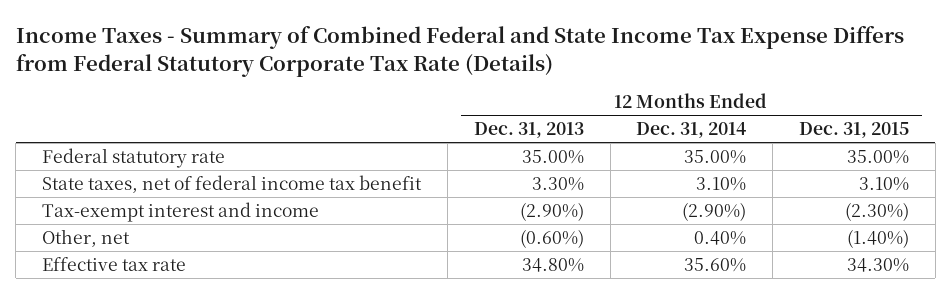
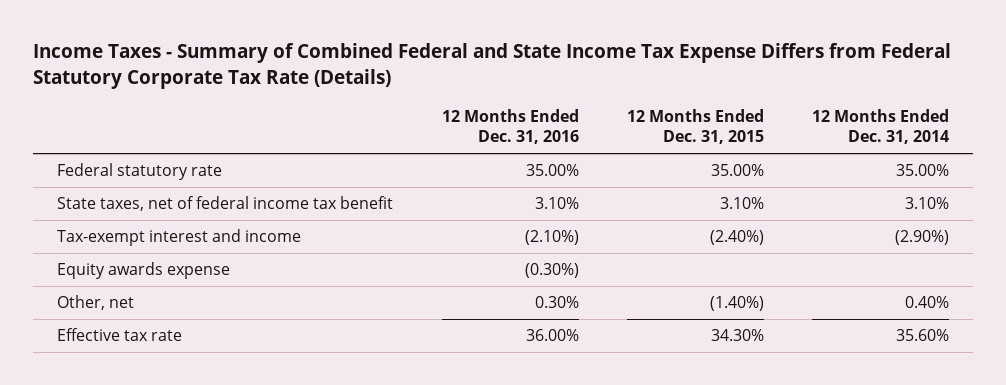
[473,122,584,139] Dec. 31, 2013 -> none
none -> [441,109,579,145] 12 Months Ended Dec. 31, 2016
[845,201,910,221] (2.30%) -> [709,230,764,246] (2.40%)
none -> [57,262,231,280] Equity awards expense

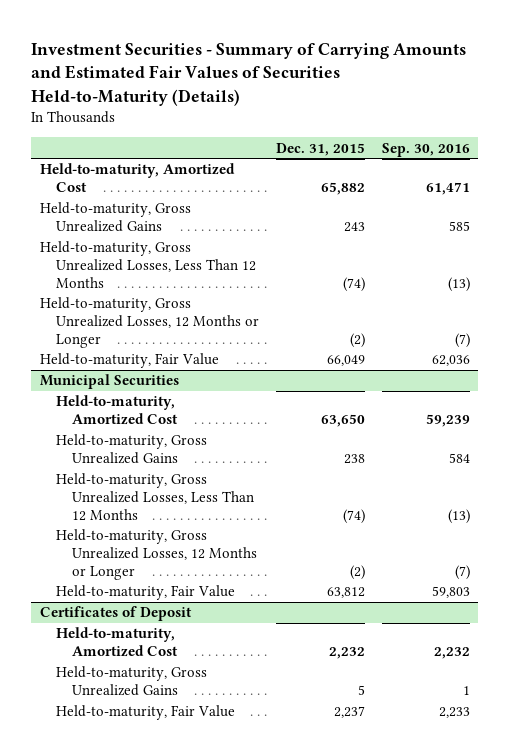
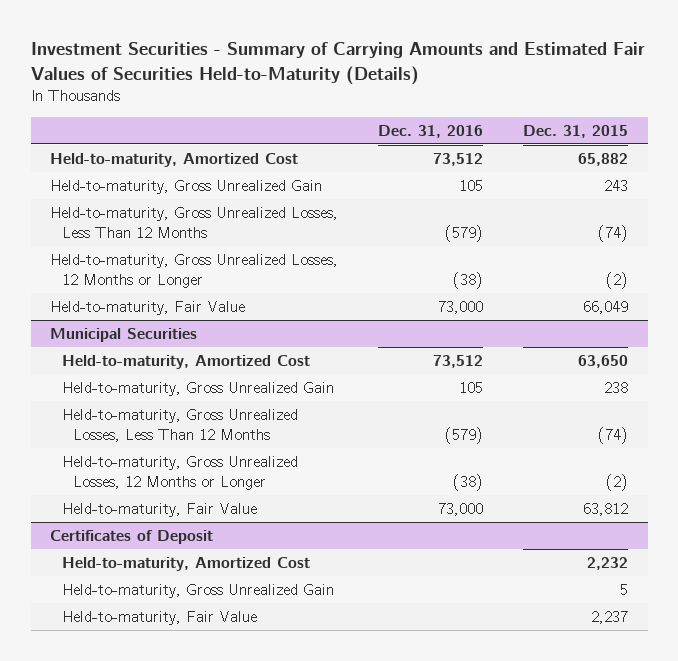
[381,142,470,157] Sep. 30, 2016 -> none
none -> [378,124,484,138] Dec. 31, 2016
[39,202,191,233] Held-to-maturity, Gross Unrealized Gains -> [50,179,323,194] Held-to-maturity, Gross Unrealized Gain
[56,434,208,465] Held-to-maturity, Gross Unrealized Gains -> [61,381,334,396] Held-to-maturity, Gross Unrealized Gain
[56,666,208,697] Held-to-maturity, Gross Unrealized Gains -> [61,583,334,598] Held-to-maturity, Gross Unrealized Gain

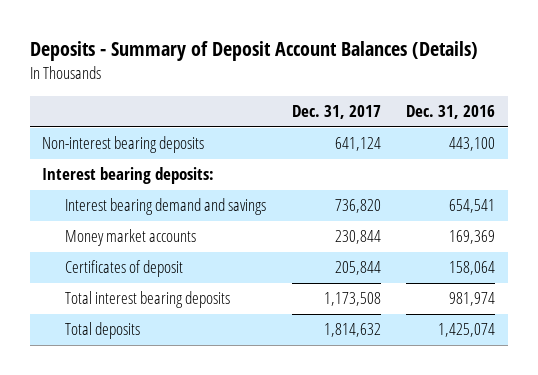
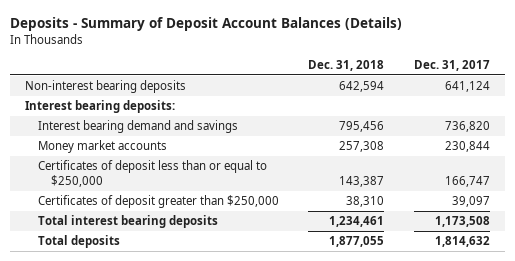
[406,105,496,120] Dec. 31, 2016 -> none
none -> [308,60,385,72] Dec. 31, 2018
[65,260,184,278] Certificates of deposit -> none
none -> [37,159,267,187] Certificates of deposit less than or equal to $250,000
none -> [37,194,279,208] Certificates of deposit greater than $250,000

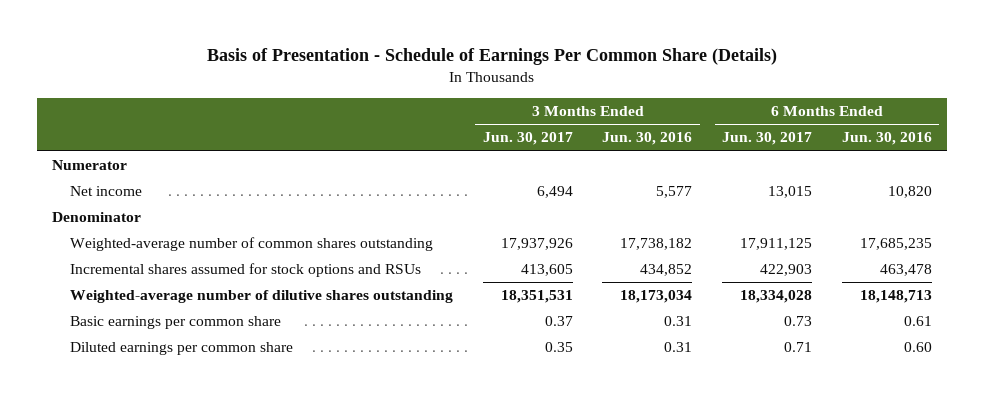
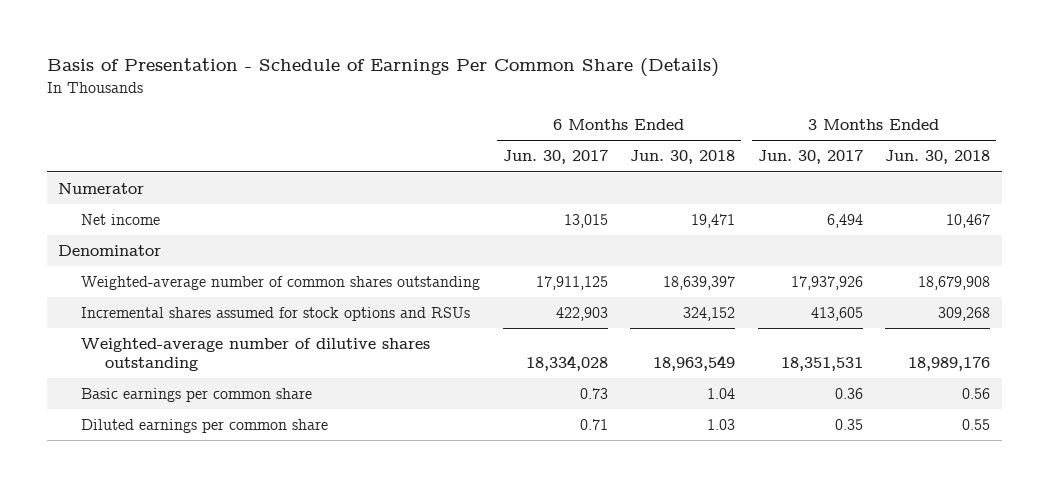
[602,132,693,146] Jun. 30, 2016 -> none
[841,132,932,146] Jun. 30, 2016 -> none
none -> [630,150,736,165] Jun. 30, 2018
none -> [885,150,991,165] Jun. 30, 2018
[544,316,573,327] 0.37 -> [834,388,863,400] 0.36

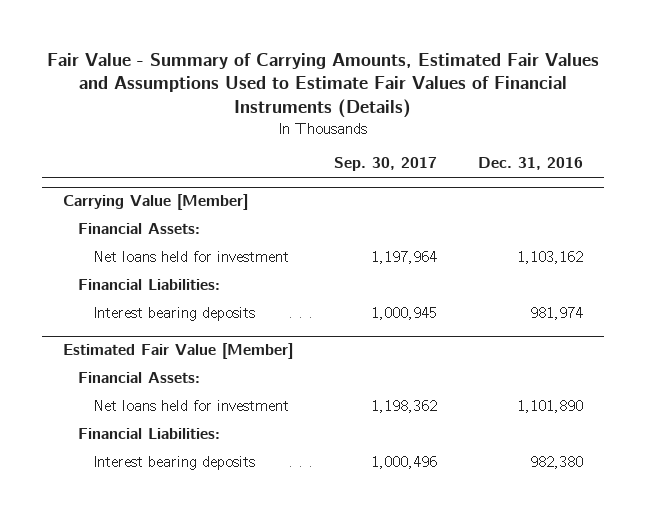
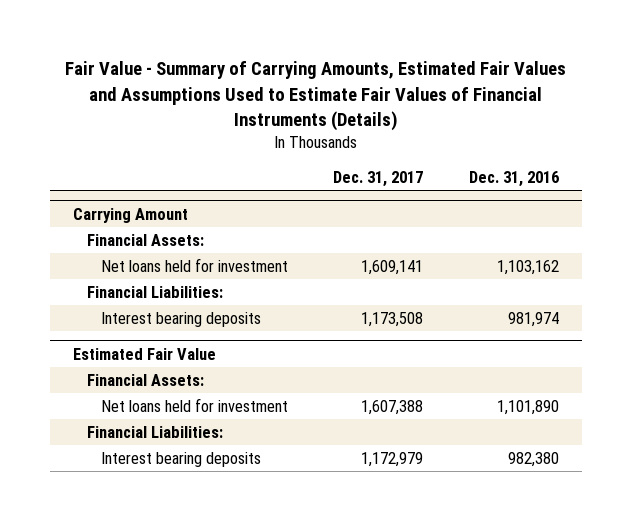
[334,157,438,172] Sep. 30, 2017 -> none
none -> [333,170,424,187] Dec. 31, 2017
[62,194,248,211] Carrying Value [Member] -> [72,207,188,223] Carrying Amount
[62,343,293,360] Estimated Fair Value [Member] -> [72,347,216,360] Estimated Fair Value

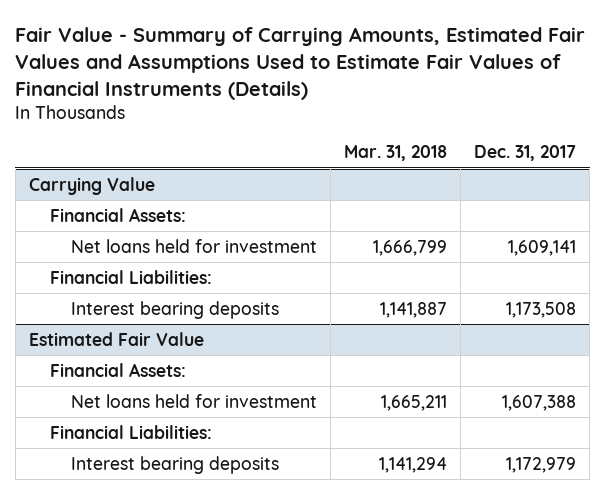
[468,170,559,187] Dec. 31, 2016 -> none
none -> [344,145,448,162] Mar. 31, 2018
[72,207,188,223] Carrying Amount -> [28,176,155,195] Carrying Value

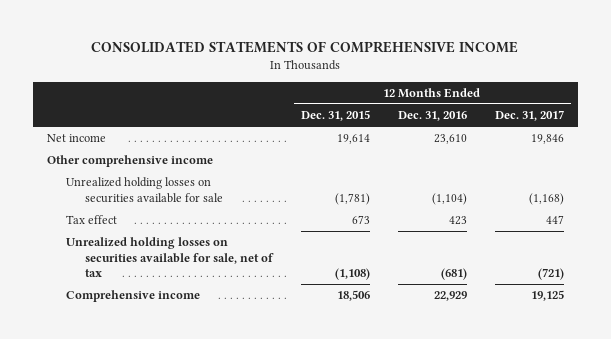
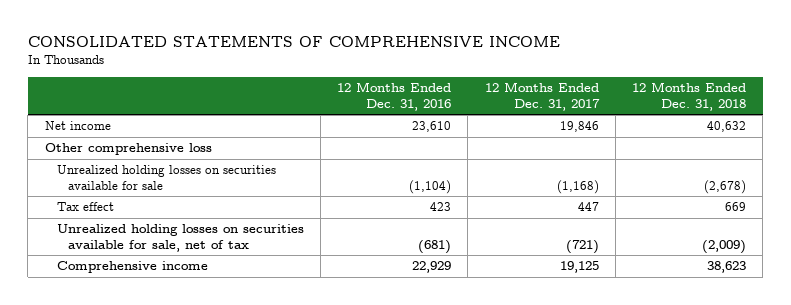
[301,109,371,121] Dec. 31, 2015 -> none
none -> [632,82,747,111] 12 Months Ended Dec. 31, 2018
[46,155,213,168] Other comprehensive income -> [44,143,212,156] Other comprehensive loss

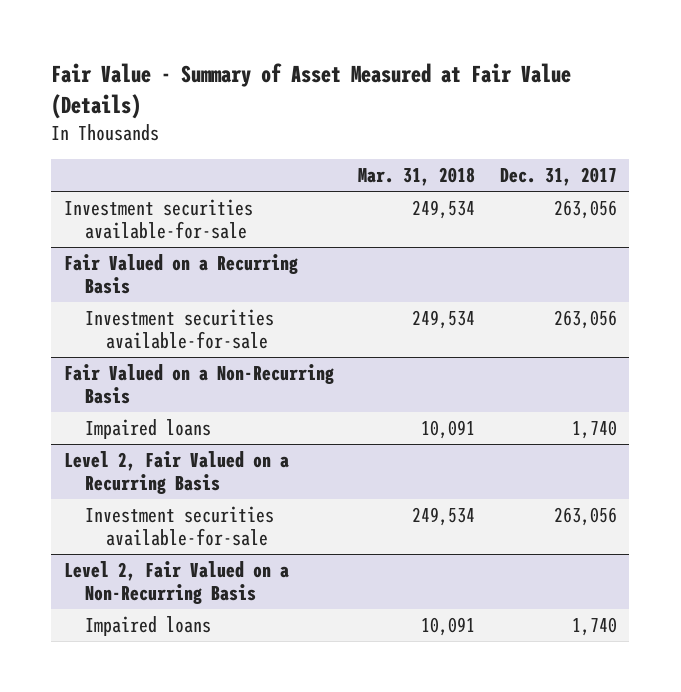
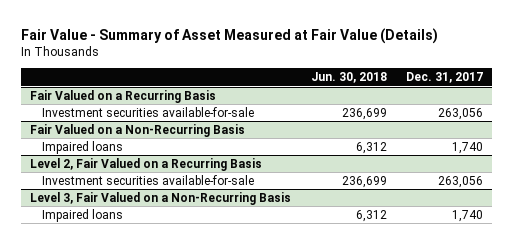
[358,167,476,187] Mar. 31, 2018 -> none
none -> [310,72,387,84] Jun. 30, 2018
[63,198,253,240] Investment securities available-for-sale -> none
[63,560,289,605] Level 2, Fair Valued on a Non-Recurring Basis -> [30,191,292,205] Level 3, Fair Valued on a Non-Recurring Basis

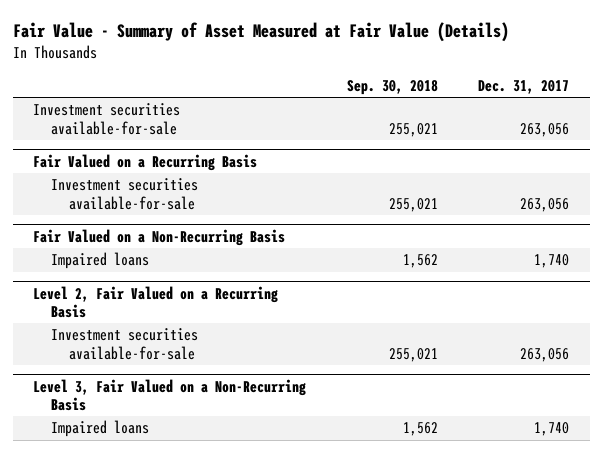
[310,72,387,84] Jun. 30, 2018 -> none
none -> [346,79,438,95] Sep. 30, 2018
none -> [33,103,181,135] Investment securities available-for-sale

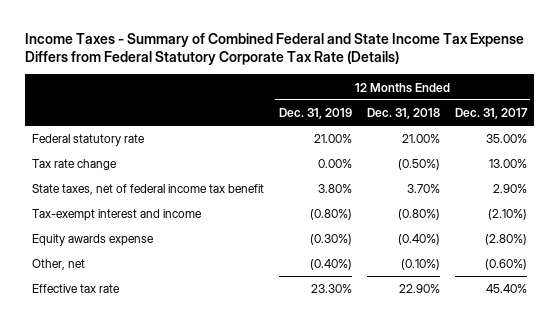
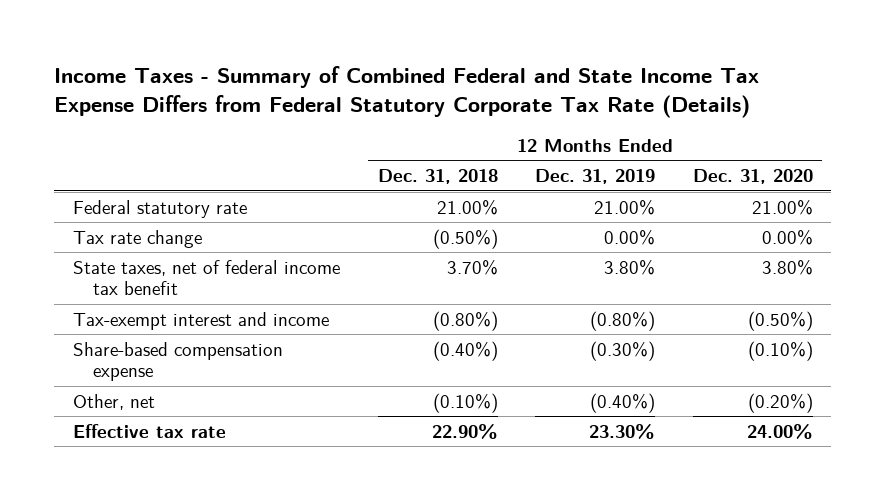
[454,107,528,119] Dec. 31, 2017 -> none
none -> [692,169,813,185] Dec. 31, 2020
[32,234,155,247] Equity awards expense -> [73,341,284,382] Share-based compensation expense

